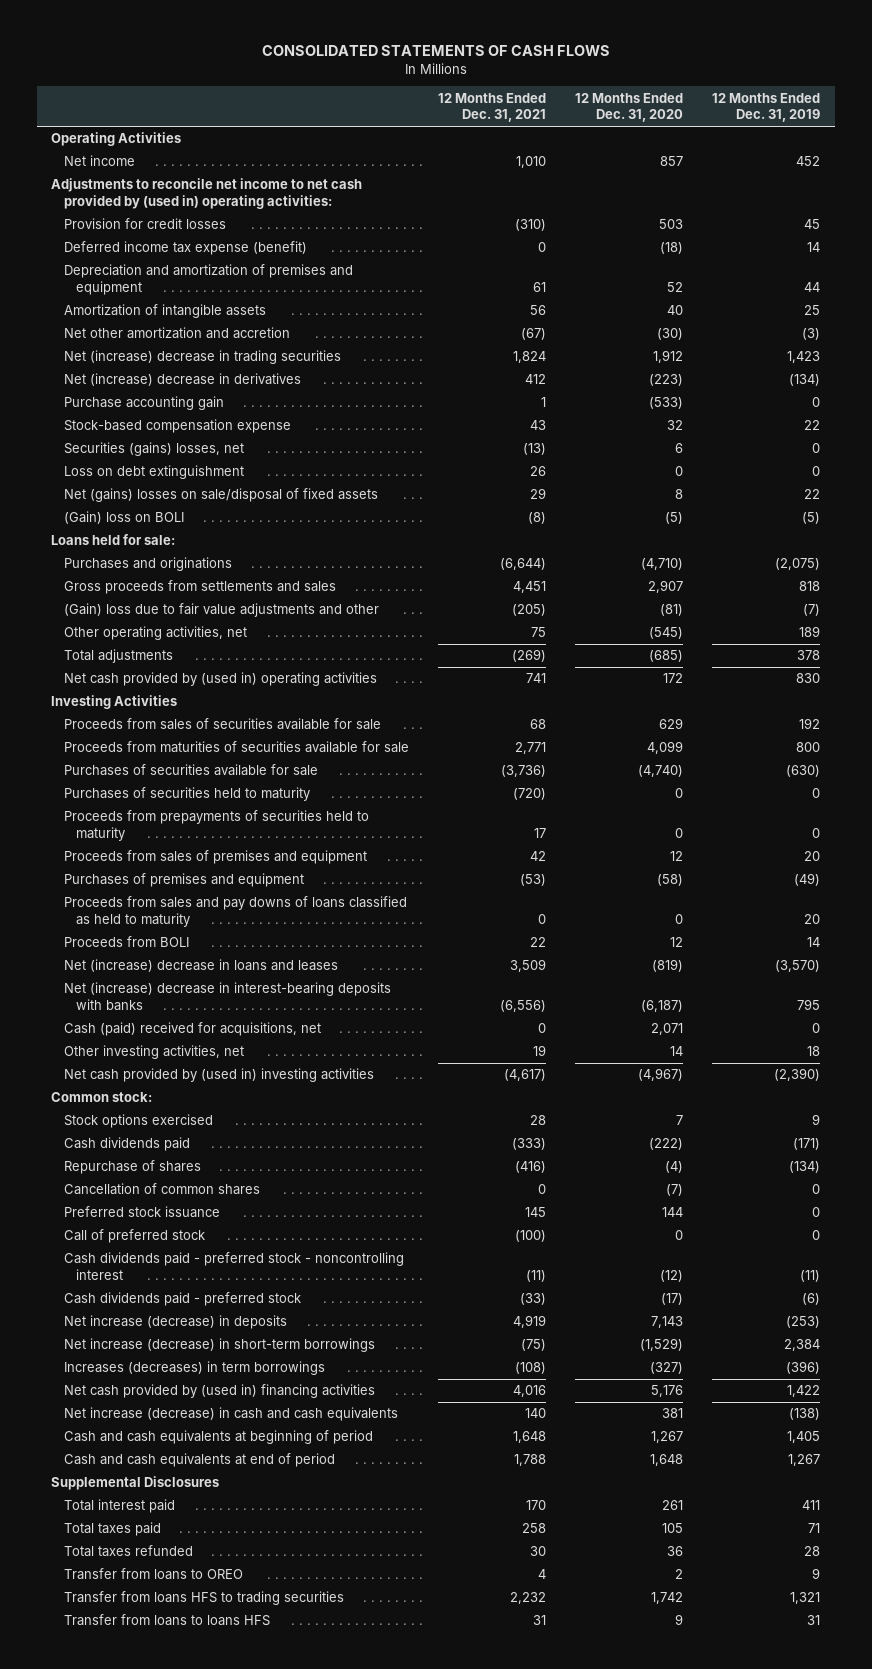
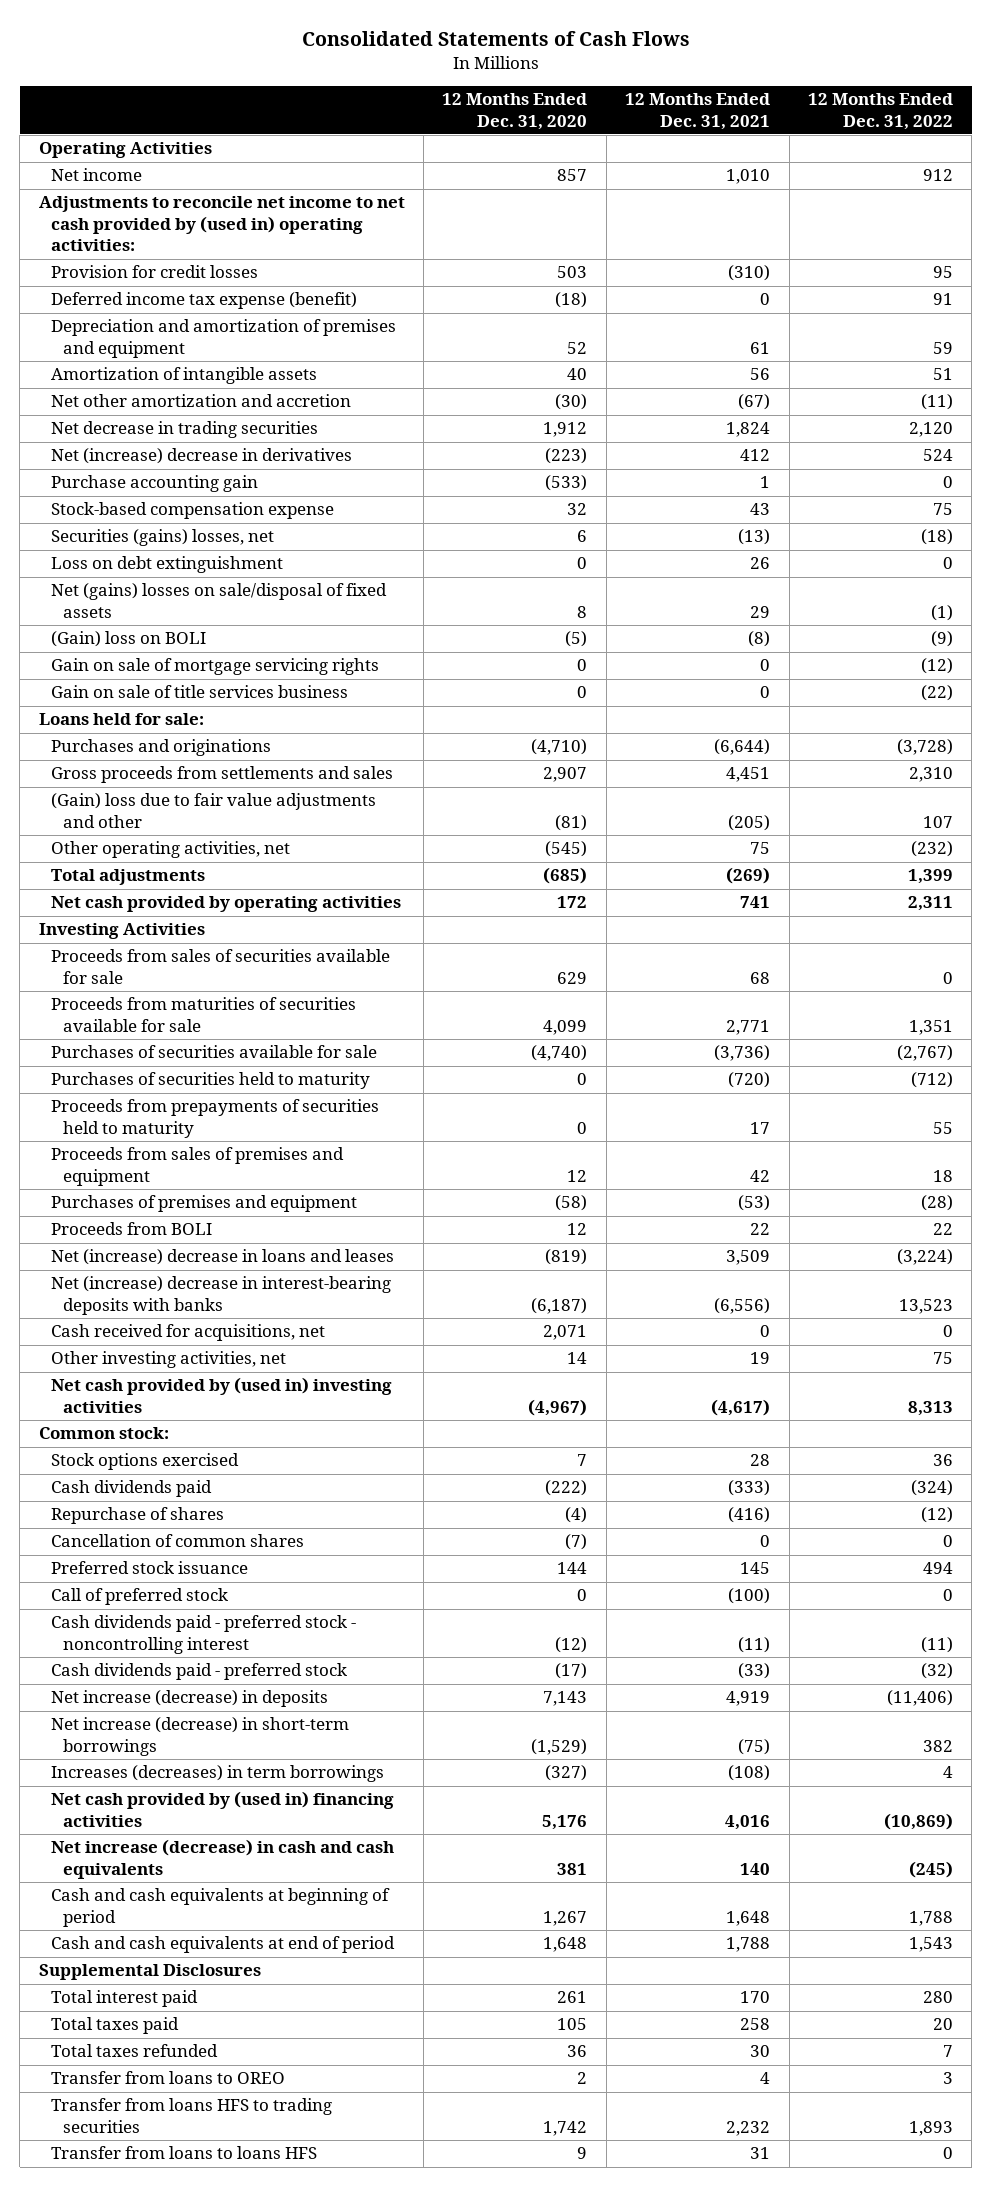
[261,45,610,57] CONSOLIDATED STATEMENTS OF CASH FLOWS -> [301,31,690,47] Consolidated Statements of Cash Flows
[712,92,821,123] 12 Months Ended Dec. 31, 2019 -> none
none -> [807,93,953,130] 12 Months Ended Dec. 31, 2022
[63,350,341,365] Net (increase) decrease in trading securities -> [50,421,318,439] Net decrease in trading securities
none -> [50,658,379,676] Gain on sale of mortgage servicing rights
none -> [50,685,348,699] Gain on sale of title services business
[63,672,377,687] Net cash provided by (used in) operating activities -> [50,896,401,913] Net cash provided by operating activities
[63,896,407,927] Proceeds from sales and pay downs of loans classified as held to maturity -> none
[63,1022,321,1037] Cash (paid) received for acquisitions, net -> [50,1324,325,1342] Cash received for acquisitions, net

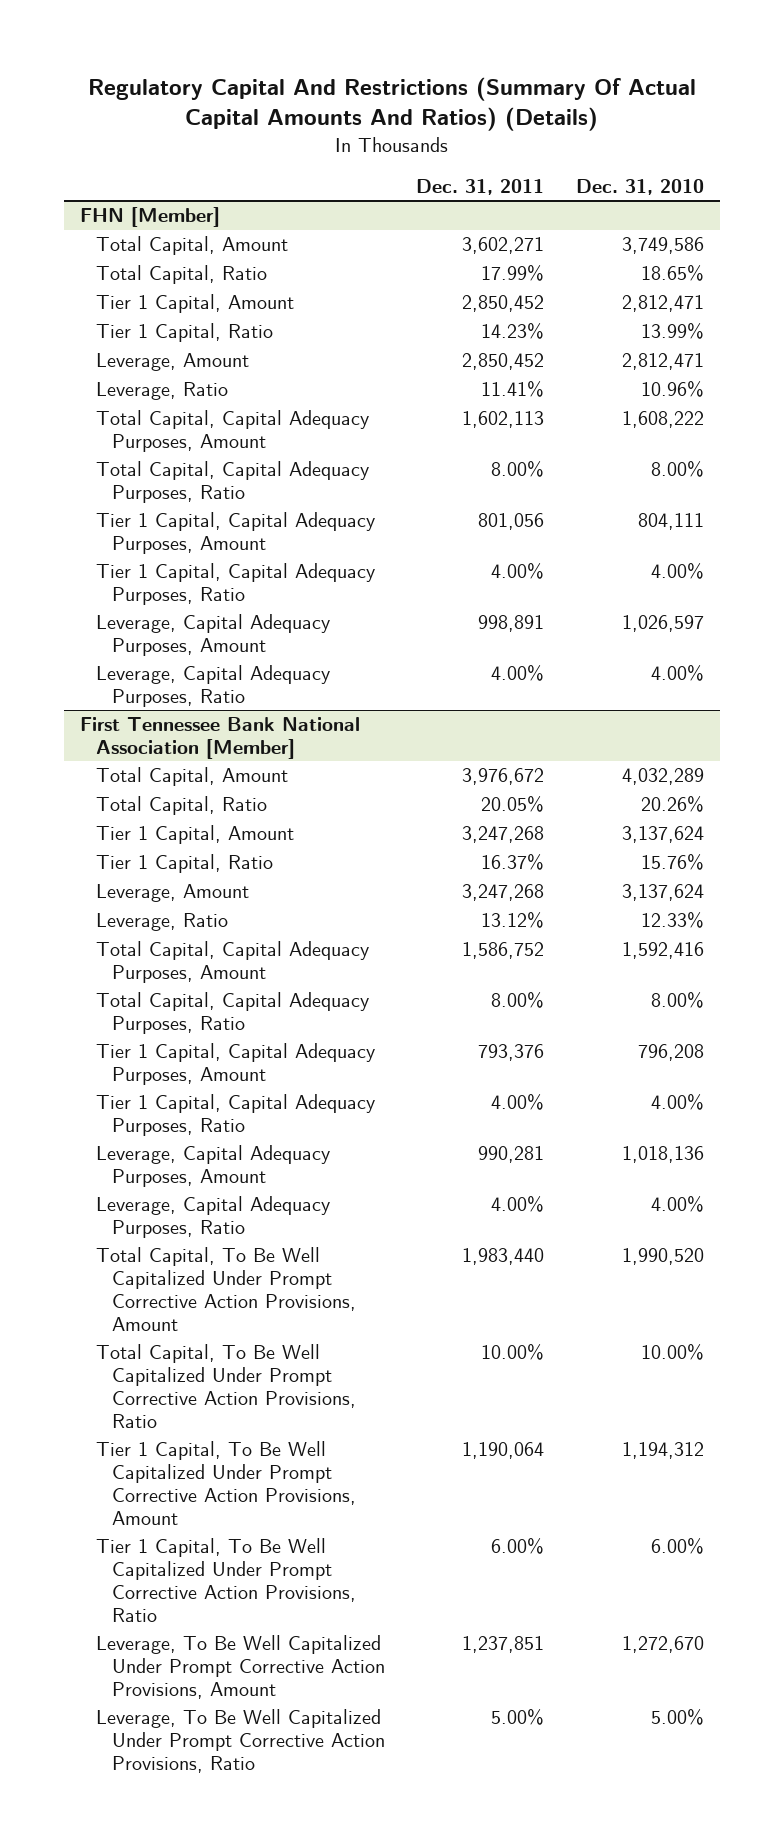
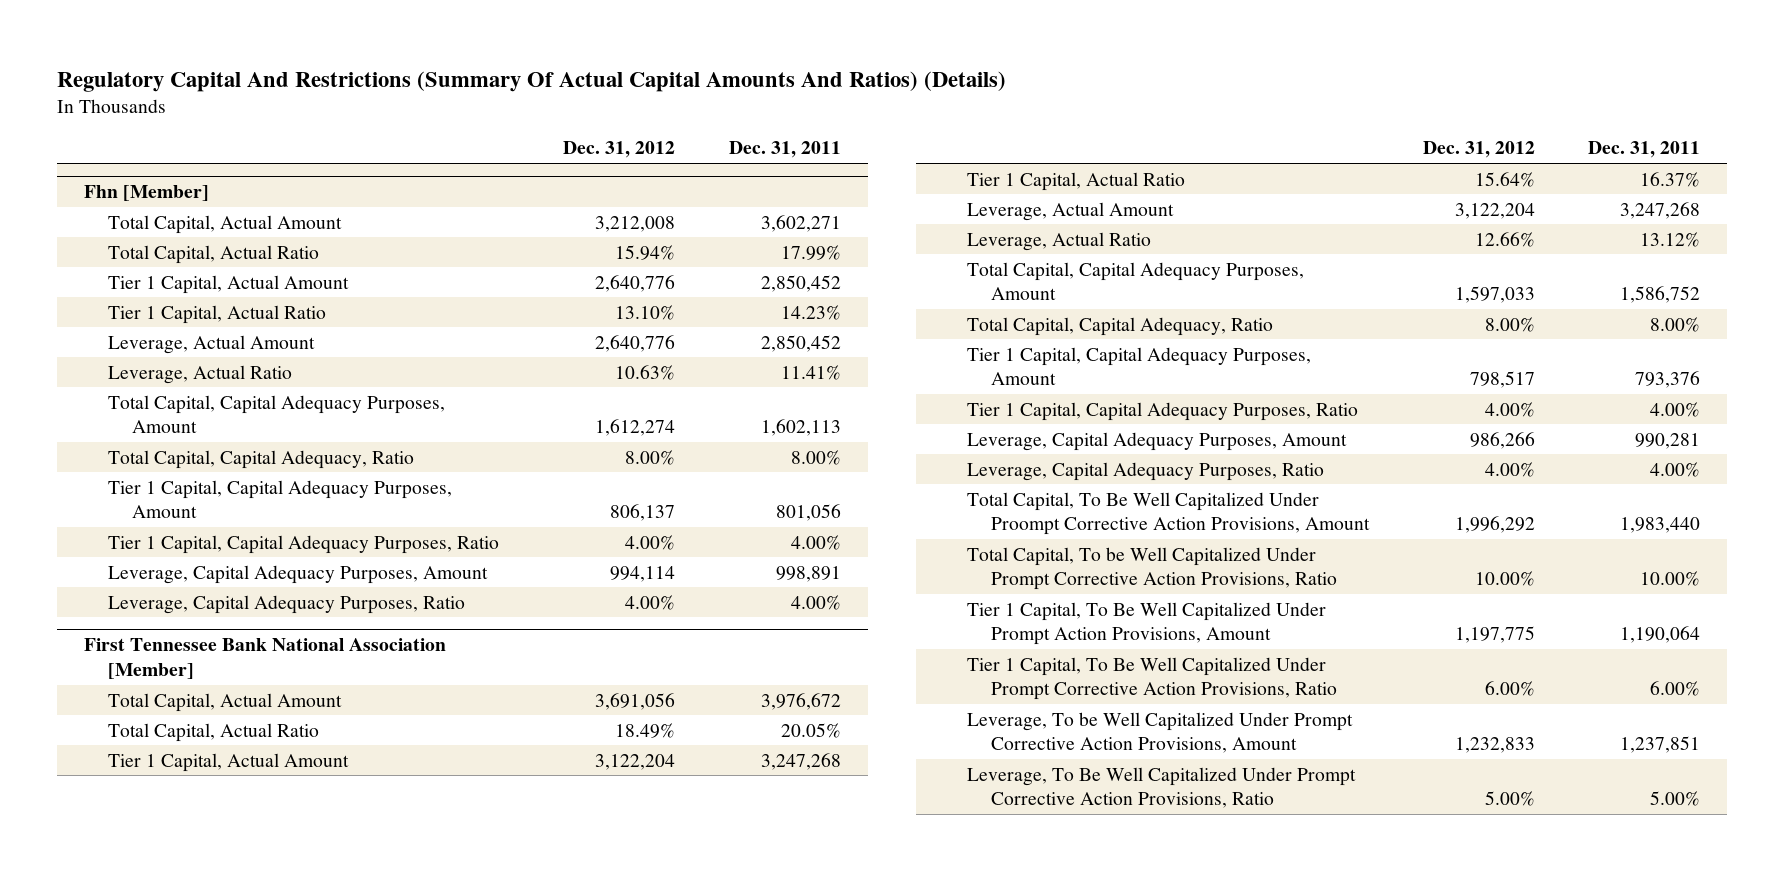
[575,178,704,195] Dec. 31, 2010 -> none
none -> [563,141,676,159] Dec. 31, 2012
[79,207,220,228] FHN [Member] -> [83,185,209,202] Fhn [Member]
[95,236,288,256] Total Capital, Amount -> [107,214,342,234] Total Capital, Actual Amount
[95,265,267,285] Total Capital, Ratio -> [107,244,319,264] Total Capital, Actual Ratio
[95,294,294,314] Tier 1 Capital, Amount -> [107,274,349,294] Tier 1 Capital, Actual Amount
[95,323,273,343] Tier 1 Capital, Ratio -> [107,304,326,324] Tier 1 Capital, Actual Ratio
[95,353,249,372] Leverage, Amount -> [107,334,315,354] Leverage, Actual Amount
[95,382,228,401] Leverage, Ratio -> [107,364,292,384] Leverage, Actual Ratio
[95,461,369,504] Total Capital, Capital Adequacy Purposes, Ratio -> [107,449,414,469] Total Capital, Capital Adequacy, Ratio
[95,767,288,787] Total Capital, Amount -> [107,692,342,712] Total Capital, Actual Amount
[95,796,267,816] Total Capital, Ratio -> [107,722,319,742] Total Capital, Actual Ratio
[95,825,294,845] Tier 1 Capital, Amount -> [107,752,349,772] Tier 1 Capital, Actual Amount
[95,854,273,874] Tier 1 Capital, Ratio -> [966,171,1185,191] Tier 1 Capital, Actual Ratio
[95,884,249,903] Leverage, Amount -> [966,201,1174,221] Leverage, Actual Amount
[95,913,228,932] Leverage, Ratio -> [966,231,1151,251] Leverage, Actual Ratio
[95,992,369,1035] Total Capital, Capital Adequacy Purposes, Ratio -> [966,316,1273,336] Total Capital, Capital Adequacy, Ratio
[95,1247,356,1331] Total Capital, To Be Well Capitalized Under Prompt Corrective Action Provisions, Amount -> [966,491,1371,536] Total Capital, To Be Well Capitalized Under Proompt Corrective Action Provisions, Amount
[95,1344,356,1428] Total Capital, To Be Well Capitalized Under Prompt Corrective Action Provisions, Ratio -> [966,546,1338,591] Total Capital, To be Well Capitalized Under Prompt Corrective Action Provisions, Ratio
[95,1441,356,1525] Tier 1 Capital, To Be Well Capitalized Under Prompt Corrective Action Provisions, Amount -> [966,601,1326,646] Tier 1 Capital, To Be Well Capitalized Under Prompt Action Provisions, Amount
[95,1635,385,1699] Leverage, To Be Well Capitalized Under Prompt Corrective Action Provisions, Amount -> [966,711,1353,754] Leverage, To be Well Capitalized Under Prompt Corrective Action Provisions, Amount

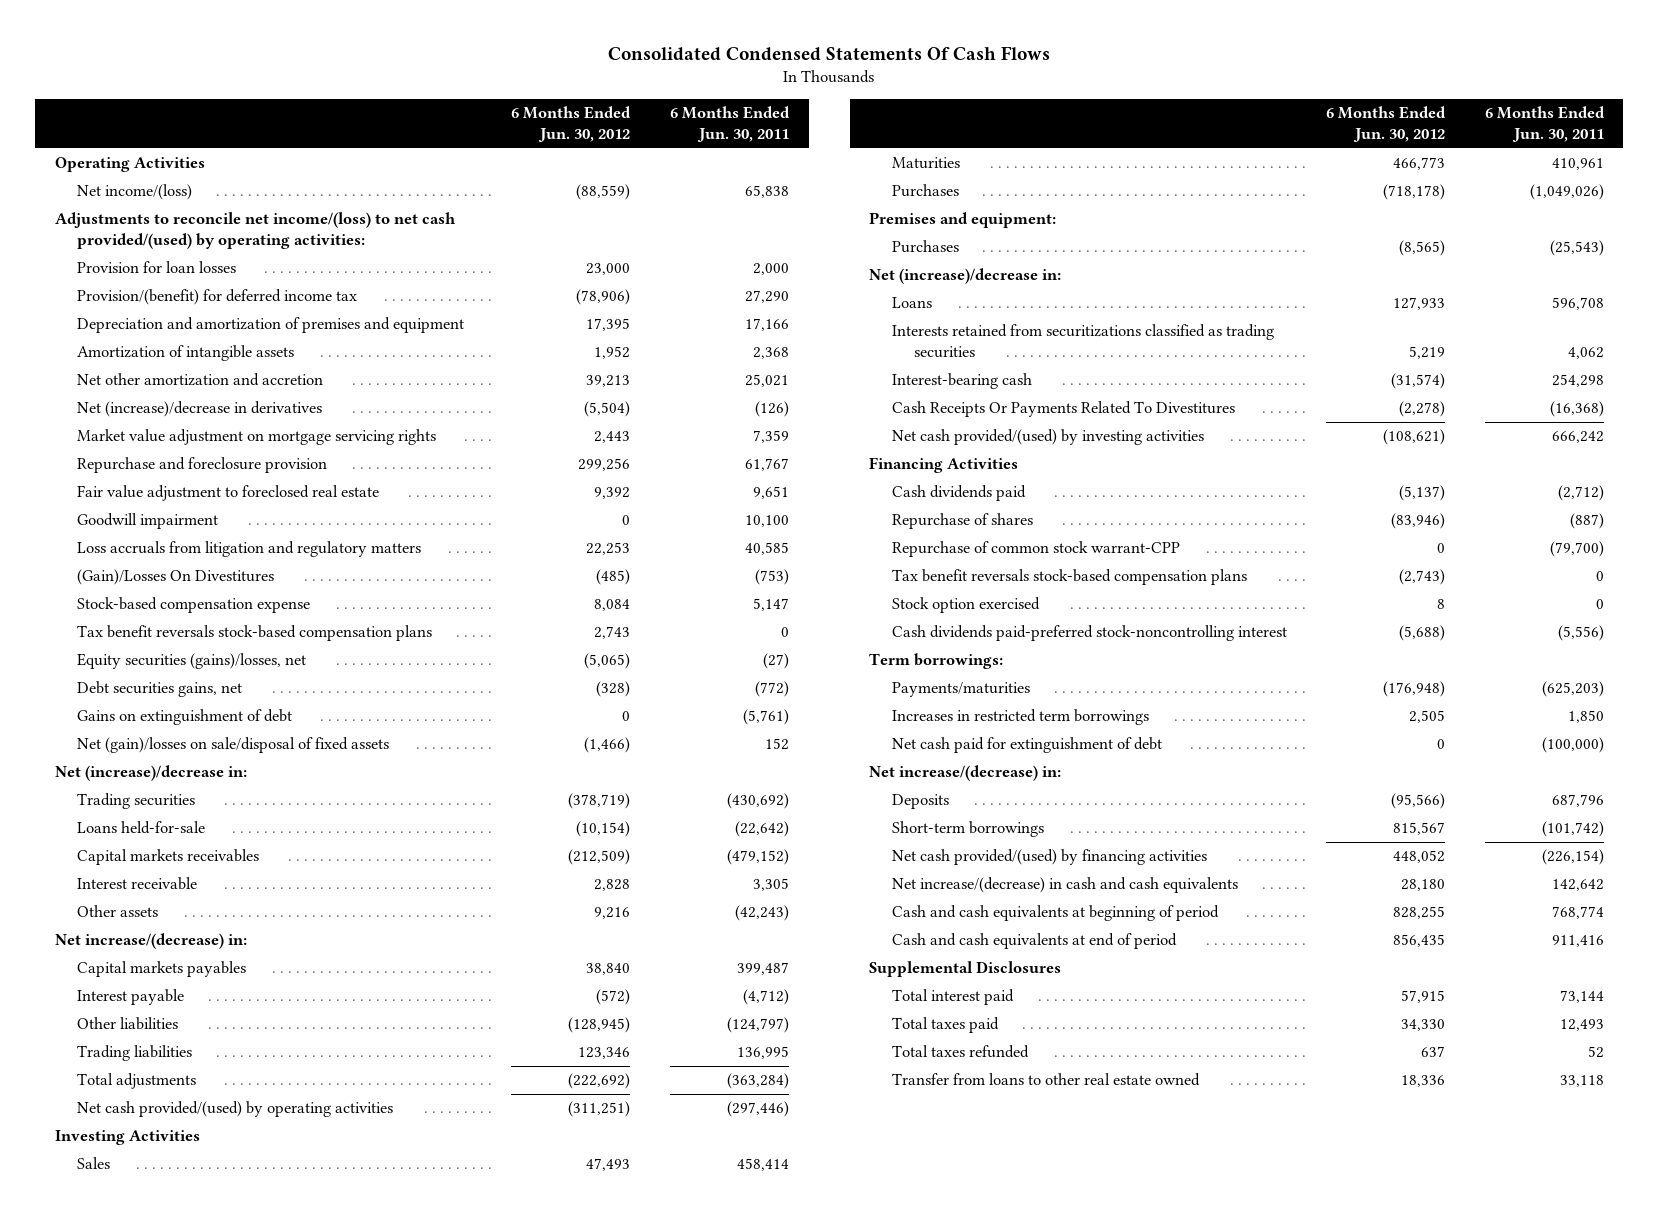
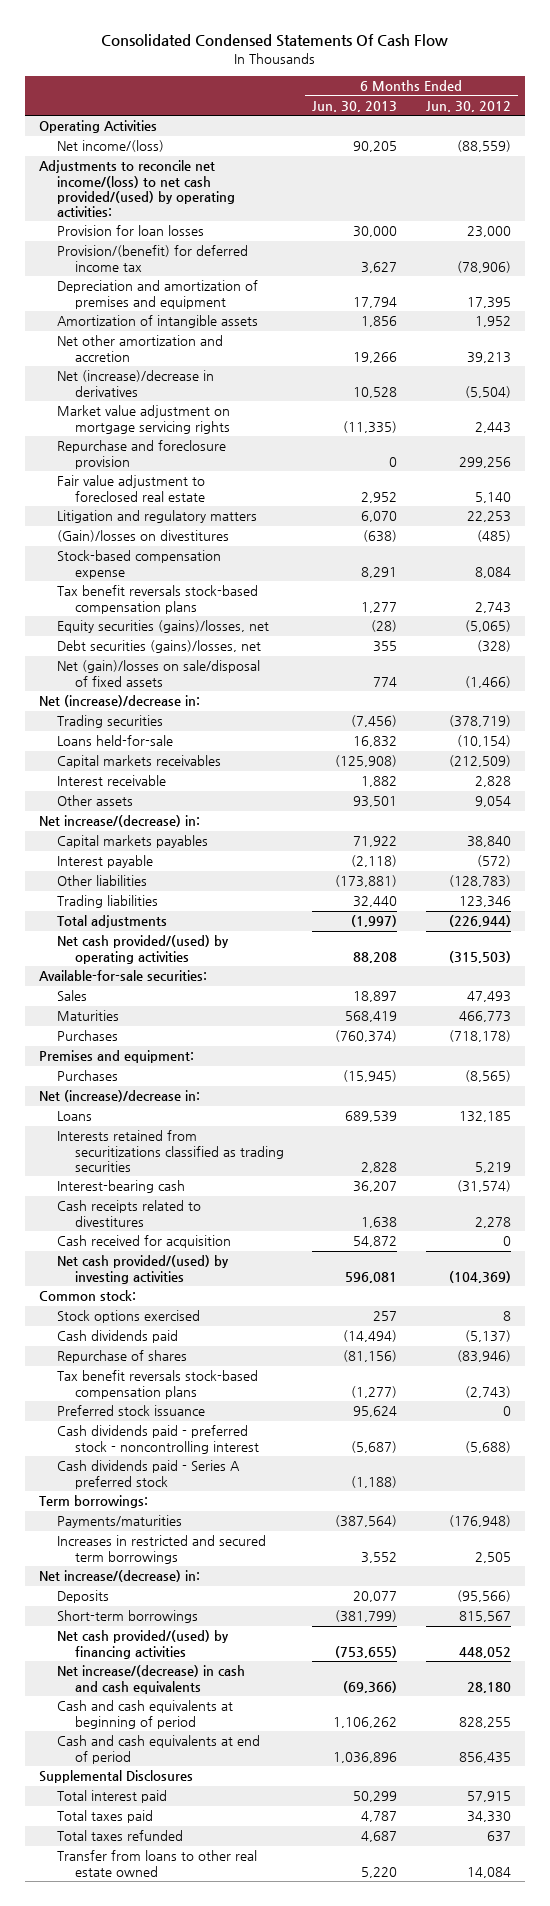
[608,46,1051,62] Consolidated Condensed Statements Of Cash Flows -> [101,34,449,48] Consolidated Condensed Statements Of Cash Flow
[669,105,790,143] 6 Months Ended Jun. 30, 2011 -> none
none -> [312,101,398,113] Jun. 30, 2013
[77,513,219,530] Goodwill impairment -> none
[594,487,631,500] 9,392 -> [474,491,511,503] 5,140
[77,541,422,558] Loss accruals from litigation and regulatory matters -> [57,510,258,524] Litigation and regulatory matters
[77,569,275,586] (Gain)/Losses On Divestitures -> [57,530,230,543] (Gain)/losses on divestitures
[77,709,293,726] Gains on extinguishment of debt -> none
[77,681,243,698] Debt securities gains, net -> [57,640,262,654] Debt securities (gains)/losses, net
[594,907,631,920] 9,216 -> [474,796,511,808] 9,054
[568,1017,631,1034] (128,945) -> [448,875,511,888] (128,783)
[54,1130,200,1146] Investing Activities -> none
[568,1073,631,1090] (222,692) -> [448,915,511,928] (226,944)
[568,1101,631,1118] (311,251) -> [448,950,511,963] (315,503)
none -> [39,970,208,982] Available-for-sale securities:
[1393,297,1446,311] 127,933 -> [458,1111,511,1123] 132,185
[869,457,1019,474] Financing Activities -> none
[891,401,1235,418] Cash Receipts Or Payments Related To Divestitures -> [57,1200,202,1227] Cash receipts related to divestitures
[1399,401,1446,418] (2,278) -> [474,1216,511,1228] 2,278
none -> [57,1235,232,1249] Cash received for acquisition
[1383,429,1446,446] (108,621) -> [448,1270,511,1283] (104,369)
none -> [39,1290,137,1302] Common stock:
none -> [57,1310,201,1324] Stock options exercised
[891,541,1180,558] Repurchase of common stock warrant-CPP -> none
[891,597,1040,614] Stock option exercised -> none
none -> [57,1405,206,1417] Preferred stock issuance
[891,625,1287,642] Cash dividends paid-preferred stock-noncontrolling interest -> [57,1425,259,1454] Cash dividends paid - preferred stock - noncontrolling interest
none -> [57,1460,241,1489] Cash dividends paid - Series A preferred stock
[891,737,1162,754] Net cash paid for extinguishment of debt -> none
[891,709,1149,726] Increases in restricted term borrowings -> [57,1535,267,1564] Increases in restricted and secured term borrowings
[1401,1075,1446,1088] 18,336 -> [466,1866,511,1878] 14,084

